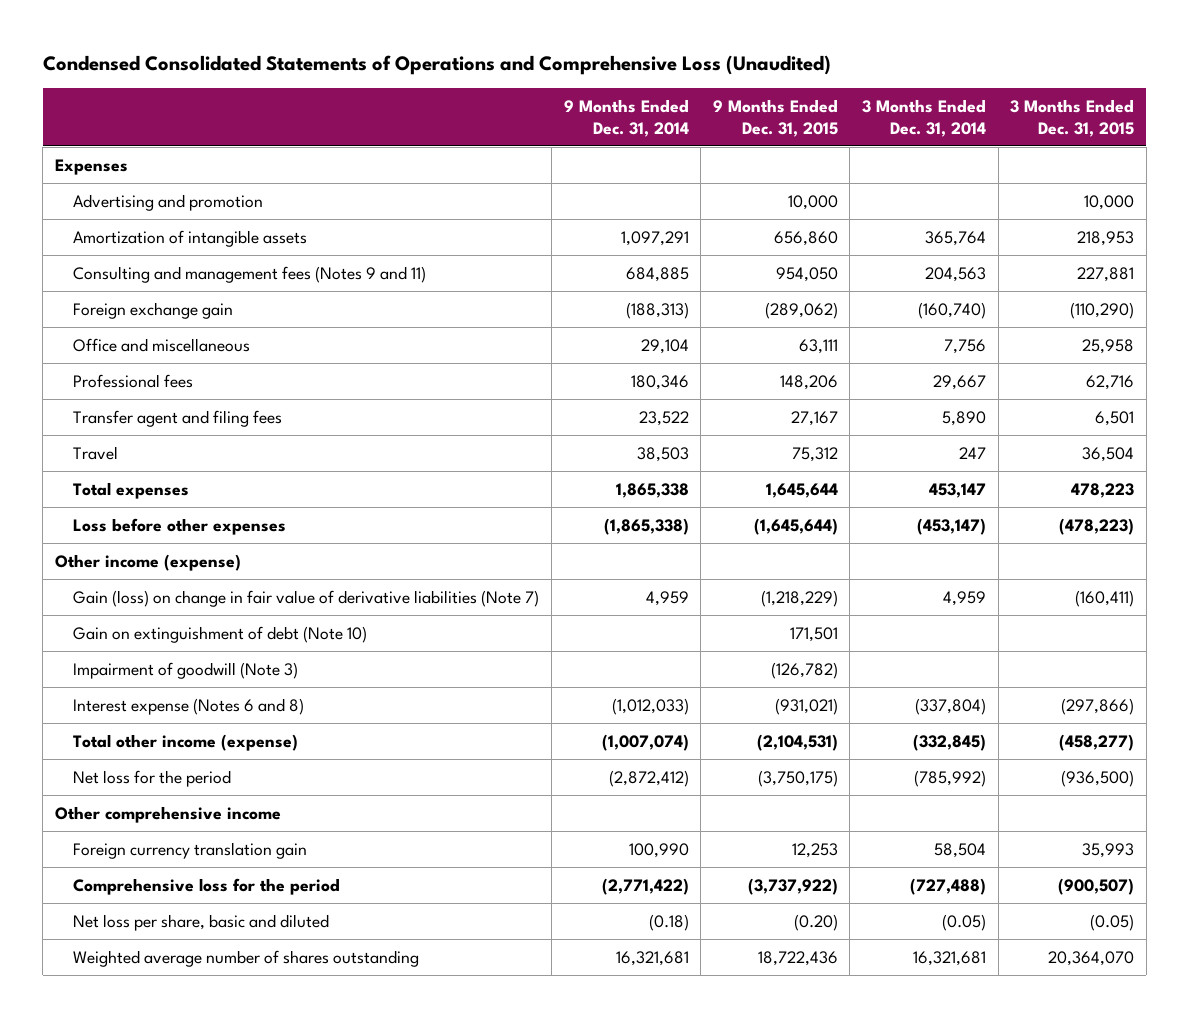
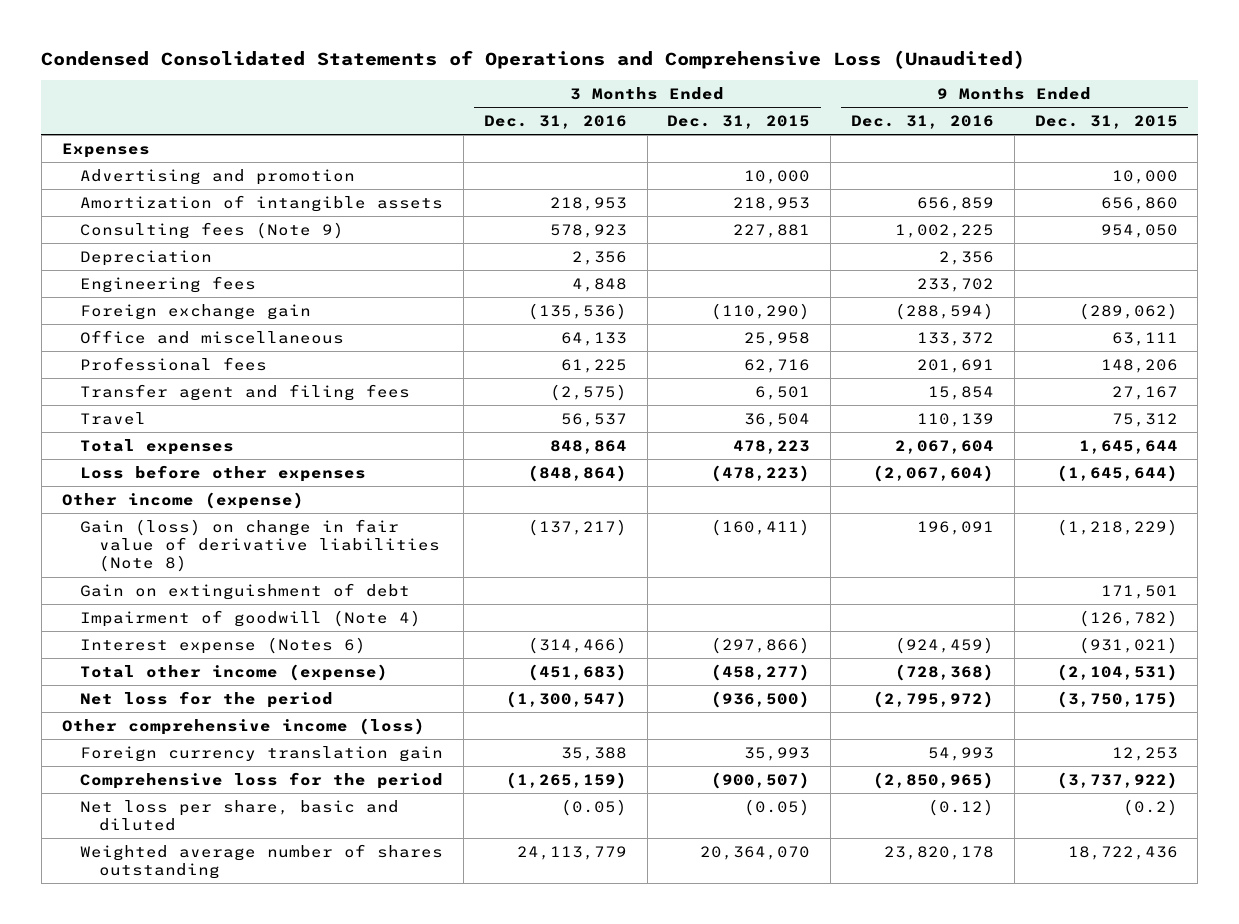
[563,98,689,137] 9 Months Ended Dec. 31, 2014 -> none
[862,98,987,137] 3 Months Ended Dec. 31, 2014 -> none
none -> [483,114,627,129] Dec. 31, 2016
none -> [850,114,994,129] Dec. 31, 2016
[73,265,427,283] Consulting and management fees (Notes 9 and 11) -> [80,221,345,239] Consulting fees (Note 9)
none -> [80,249,213,266] Depreciation
none -> [80,275,257,293] Engineering fees
[73,589,540,607] Gain (loss) on change in fair value of derivative liabilities (Note 7) -> [80,518,440,573] Gain (loss) on change in fair value of derivative liabilities (Note 8)
[73,625,368,643] Gain on extinguishment of debt (Note 10) -> [80,582,411,600] Gain on extinguishment of debt
[73,661,299,679] Impairment of goodwill (Note 3) -> [80,609,422,627] Impairment of goodwill (Note 4)
[73,697,305,715] Interest expense (Notes 6 and 8) -> [80,636,367,654] Interest expense (Notes 6)
[55,805,282,823] Other comprehensive income -> [61,717,425,735] Other comprehensive income (loss)
[793,913,838,931] (0.20) -> [1122,798,1178,816] (0.2)

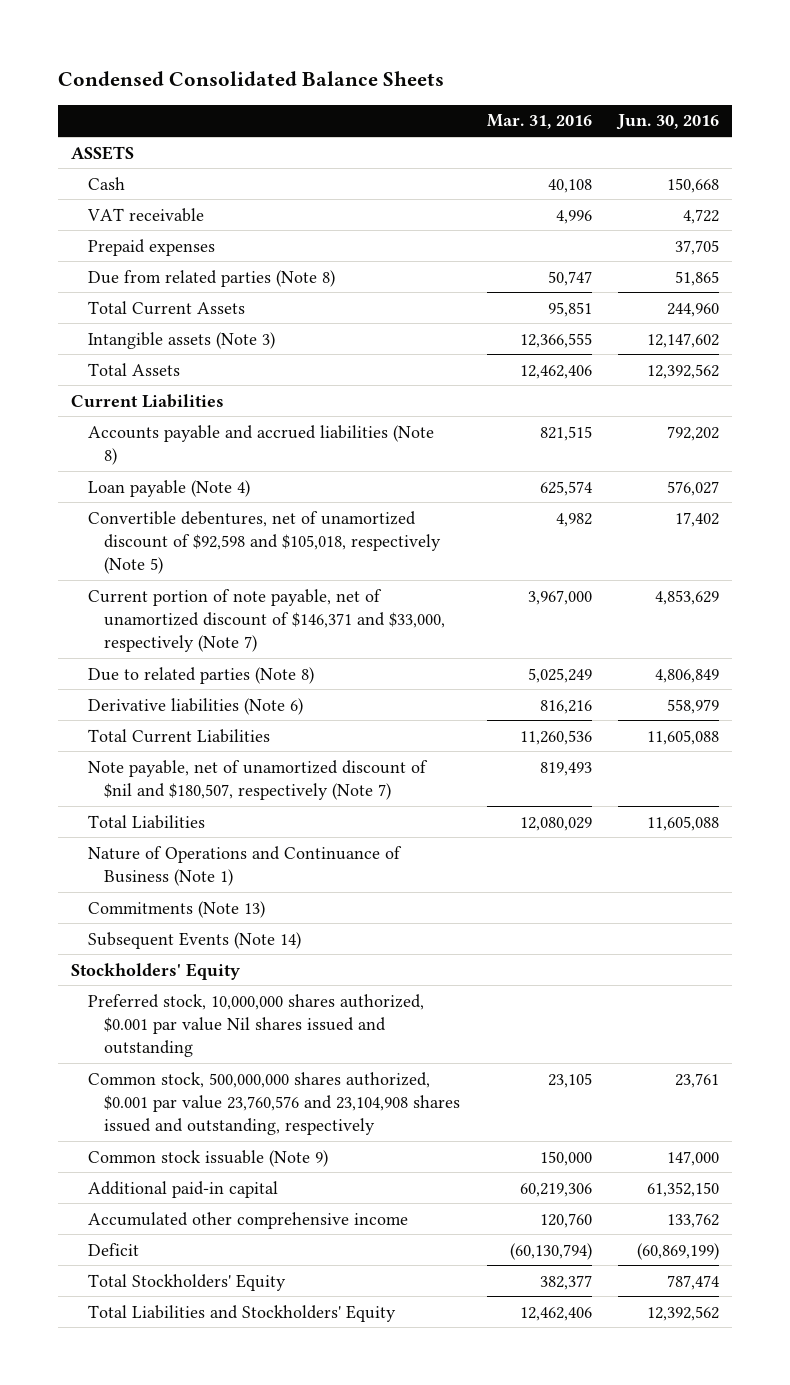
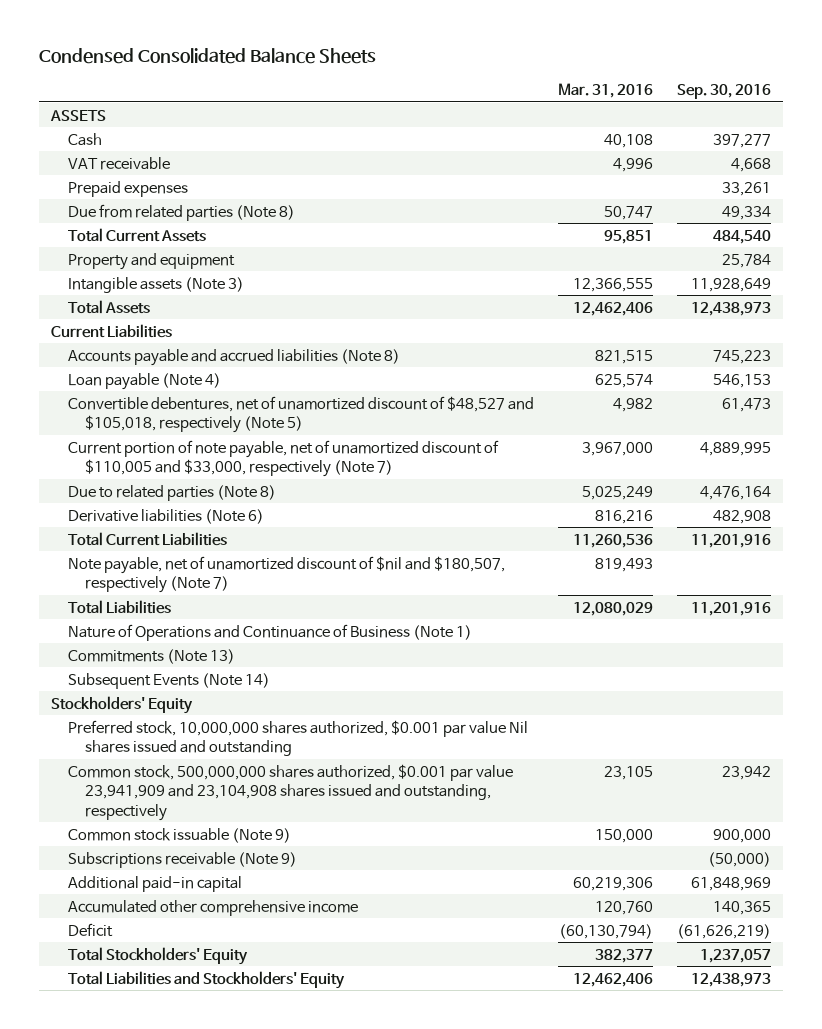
[616,114,720,131] Jun. 30, 2016 -> none
none -> [677,83,772,99] Sep. 30, 2016
none -> [67,252,235,270] Property and equipment
[87,510,442,574] Convertible debentures, net of unamortized discount of $92,598 and $105,018, respectively (Note 5) -> [67,395,534,434] Convertible debentures, net of unamortized discount of $48,527 and $105,018, respectively (Note 5)
[87,588,446,652] Current portion of note payable, net of unamortized discount of $146,371 and $33,000, respectively (Note 7) -> [67,439,499,478] Current portion of note payable, net of unamortized discount of $110,005 and $33,000, respectively (Note 7)
[87,1071,461,1135] Common stock, 500,000,000 shares authorized, $0.001 par value 23,760,576 and 23,104,908 shares issued and outstanding, respectively -> [67,763,513,821] Common stock, 500,000,000 shares authorized, $0.001 par value 23,941,909 and 23,104,908 shares issued and outstanding, respectively
none -> [67,851,297,868] Subscriptions receivable (Note 9)

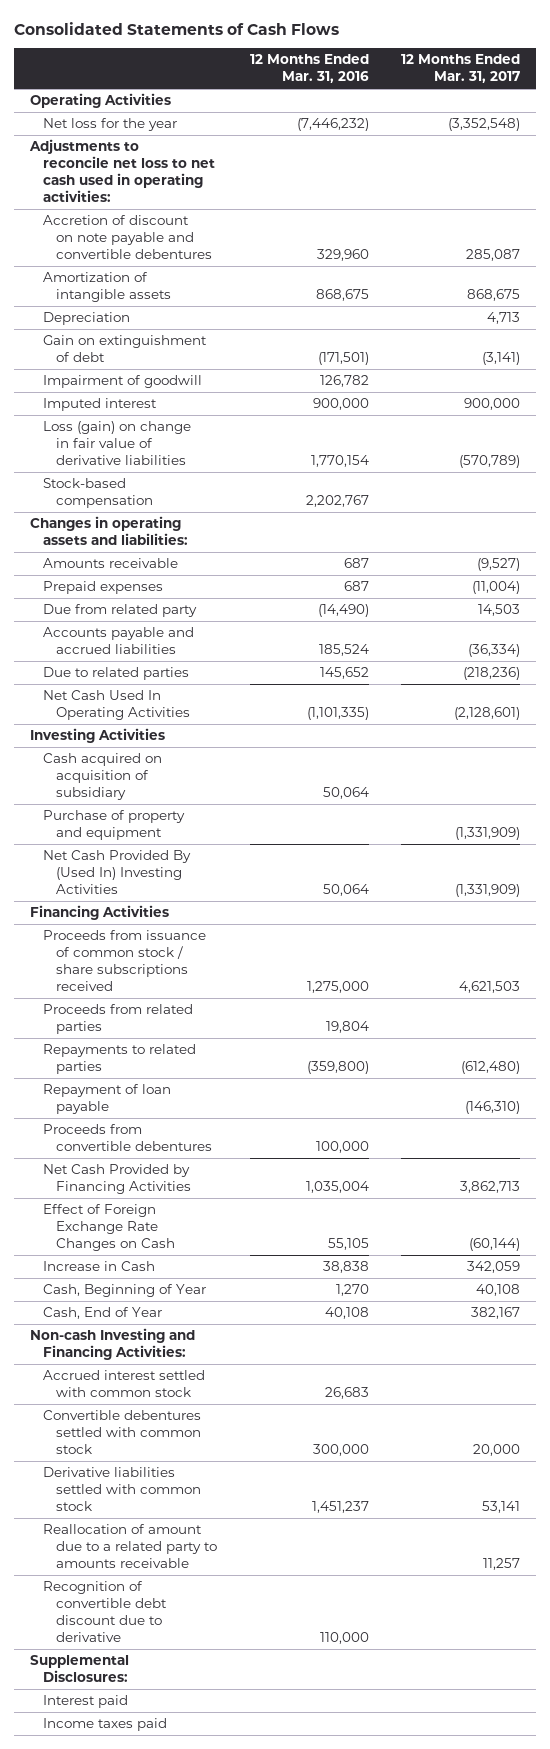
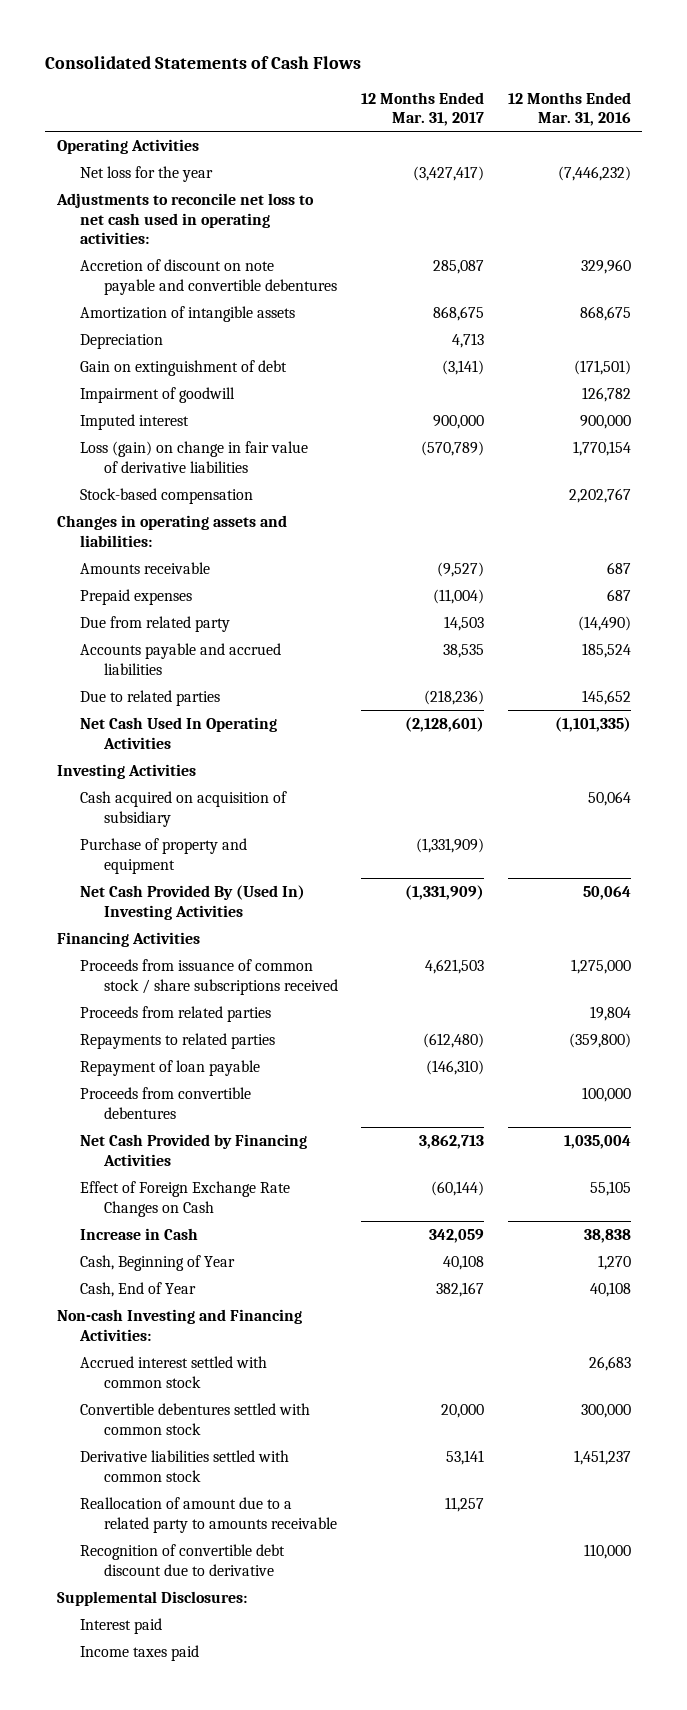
[448,118,521,132] (3,352,548) -> [413,165,485,181] (3,427,417)
[468,644,521,658] (36,334) -> [443,643,485,658] 38,535

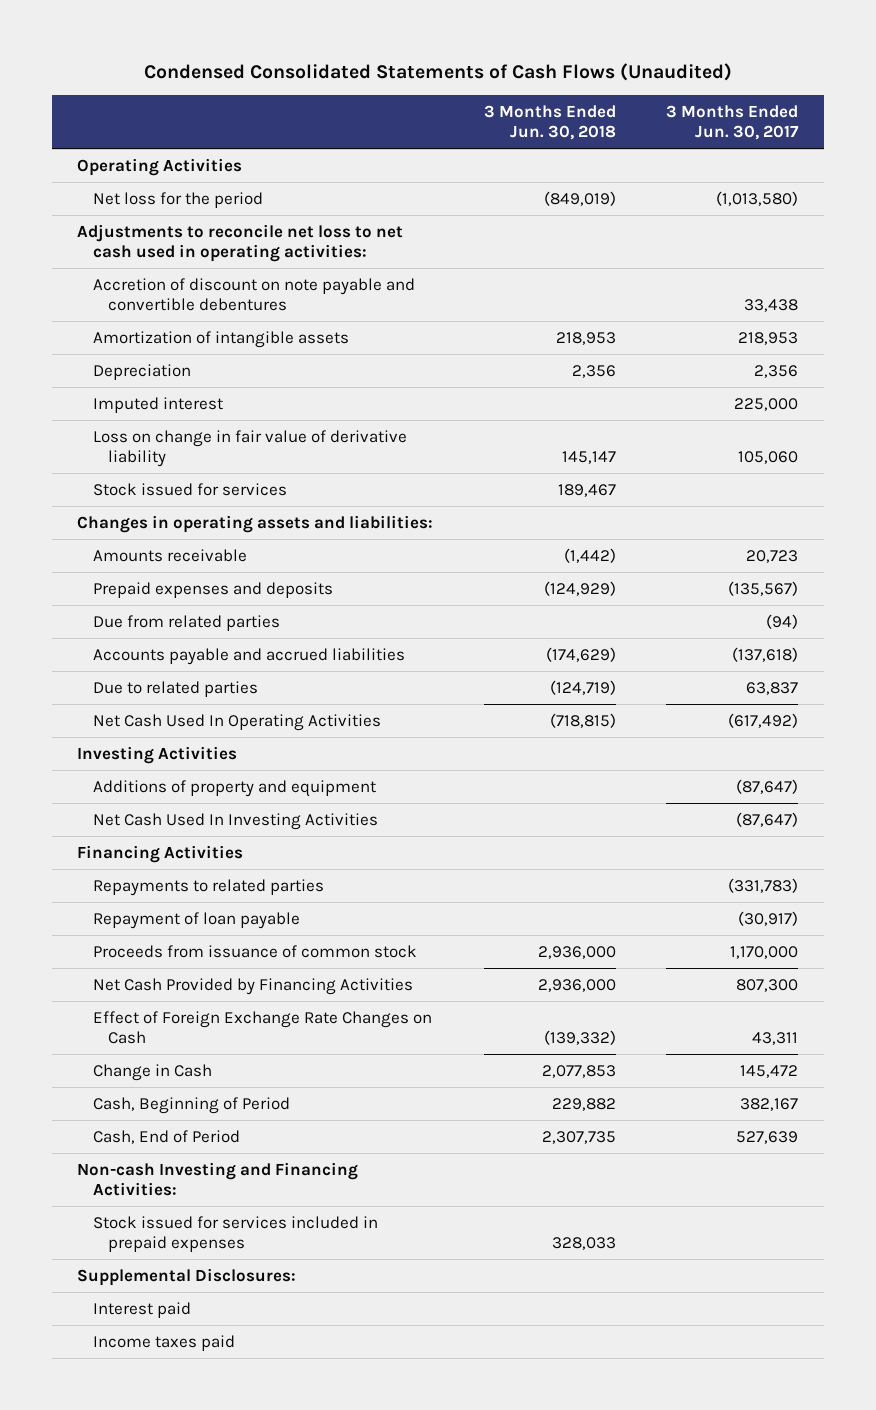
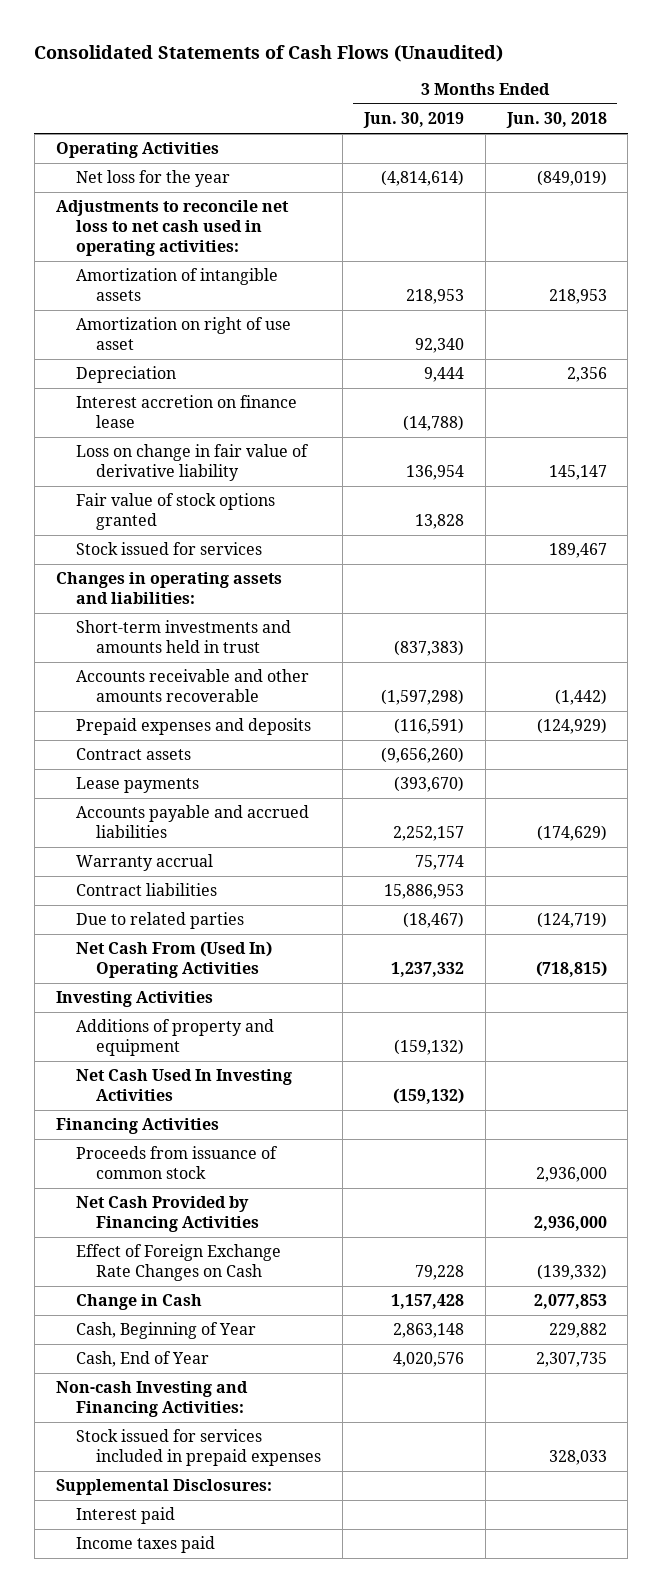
[143,63,732,82] Condensed Consolidated Statements of Cash Flows (Unaudited) -> [34,44,504,62] Consolidated Statements of Cash Flows (Unaudited)
[666,105,800,141] 3 Months Ended Jun. 30, 2017 -> none
none -> [362,112,464,129] Jun. 30, 2019
[92,191,263,208] Net loss for the period -> [75,170,230,188] Net loss for the year
[92,277,415,311] Accretion of discount on note payable and convertible debentures -> none
none -> [75,317,291,351] Amortization on right of use asset
[92,396,223,413] Imputed interest -> none
none -> [75,395,297,429] Interest accretion on finance lease
none -> [75,493,275,531] Fair value of stock options granted
none -> [75,620,291,654] Short-term investments and amounts held in trust
[92,548,247,562] Amounts receivable -> [75,669,309,703] Accounts receivable and other amounts recoverable
[92,614,280,631] Due from related parties -> none
none -> [75,748,191,761] Contract assets
none -> [75,777,199,794] Lease payments
none -> [75,854,213,872] Warranty accrual
none -> [75,883,217,897] Contract liabilities
[92,713,381,731] Net Cash Used In Operating Activities -> [75,941,272,979] Net Cash From (Used In) Operating Activities
[92,878,324,896] Repayments to related parties -> none
[92,911,300,929] Repayment of loan payable -> none
[92,1096,290,1114] Cash, Beginning of Period -> [75,1322,256,1340] Cash, Beginning of Year
[92,1129,240,1144] Cash, End of Period -> [75,1351,209,1368] Cash, End of Year

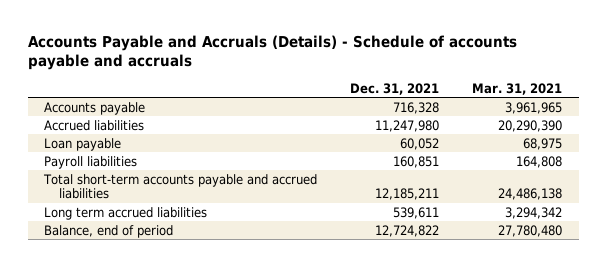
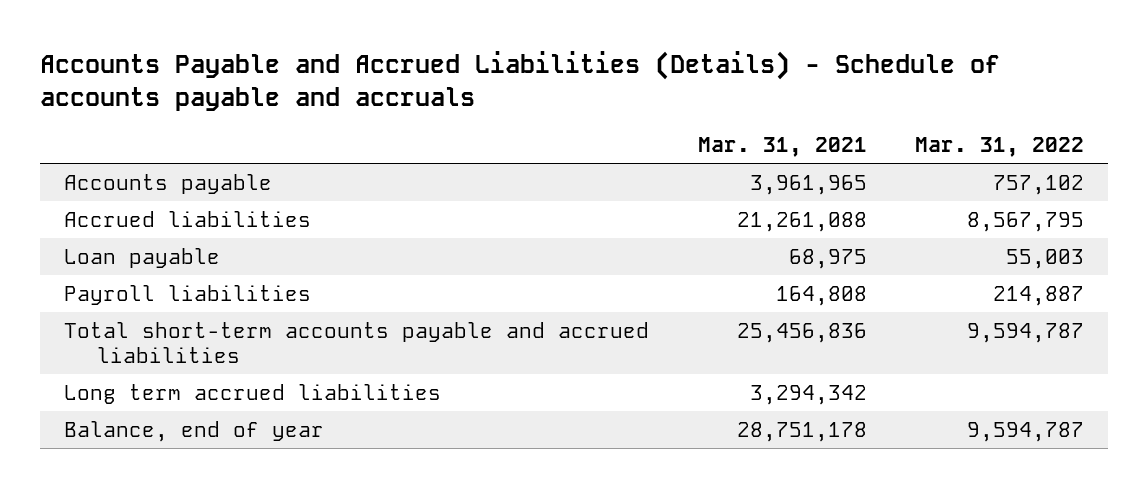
[27,35,517,71] Accounts Payable and Accruals (Details) - Schedule of accounts payable and accruals -> [40,50,1001,111] Accounts Payable and Accrued Liabilities (Details) - Schedule of accounts payable and accruals
[350,82,440,95] Dec. 31, 2021 -> none
none -> [914,137,1084,158] Mar. 31, 2022
[498,119,563,132] 20,290,390 -> [736,211,867,232] 21,261,088
[498,188,563,201] 24,486,138 -> [736,322,867,343] 25,456,836
[44,224,174,238] Balance, end of period -> [64,420,325,442] Balance, end of year
[498,224,563,237] 27,780,480 -> [736,421,867,442] 28,751,178

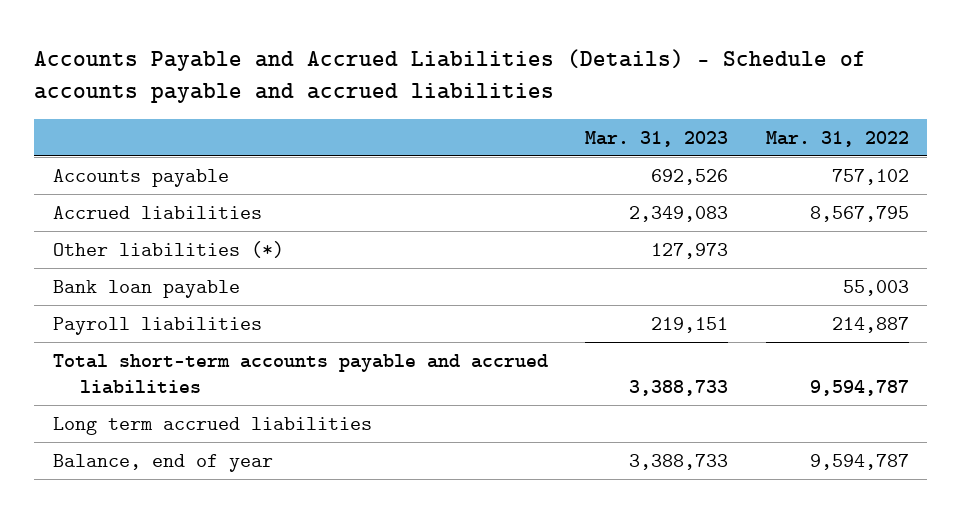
[40,50,1001,111] Accounts Payable and Accrued Liabilities (Details) - Schedule of accounts payable and accruals -> [33,49,866,104] Accounts Payable and Accrued Liabilities (Details) - Schedule of accounts payable and accrued liabilities
[697,137,867,158] Mar. 31, 2021 -> none
none -> [585,130,729,147] Mar. 31, 2023
none -> [52,240,284,258] Other liabilities (*)
[64,247,221,268] Loan payable -> [52,279,240,298] Bank loan payable

